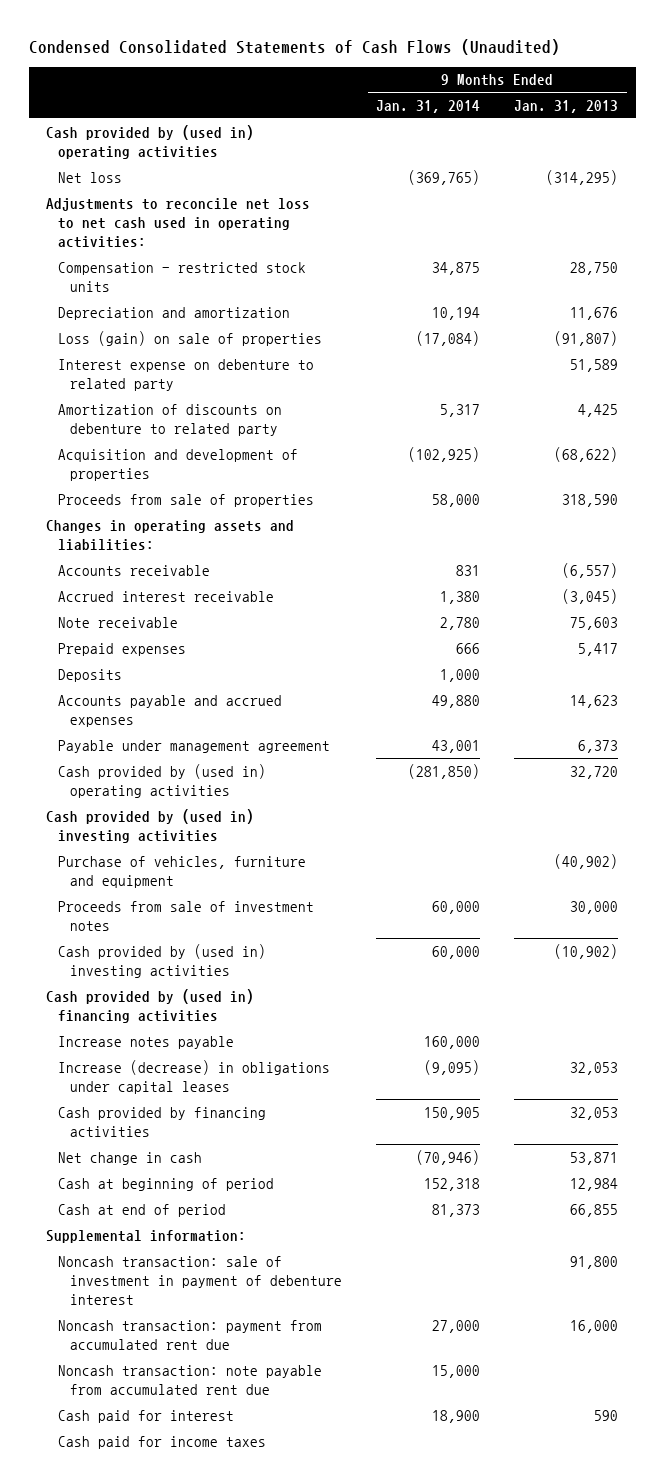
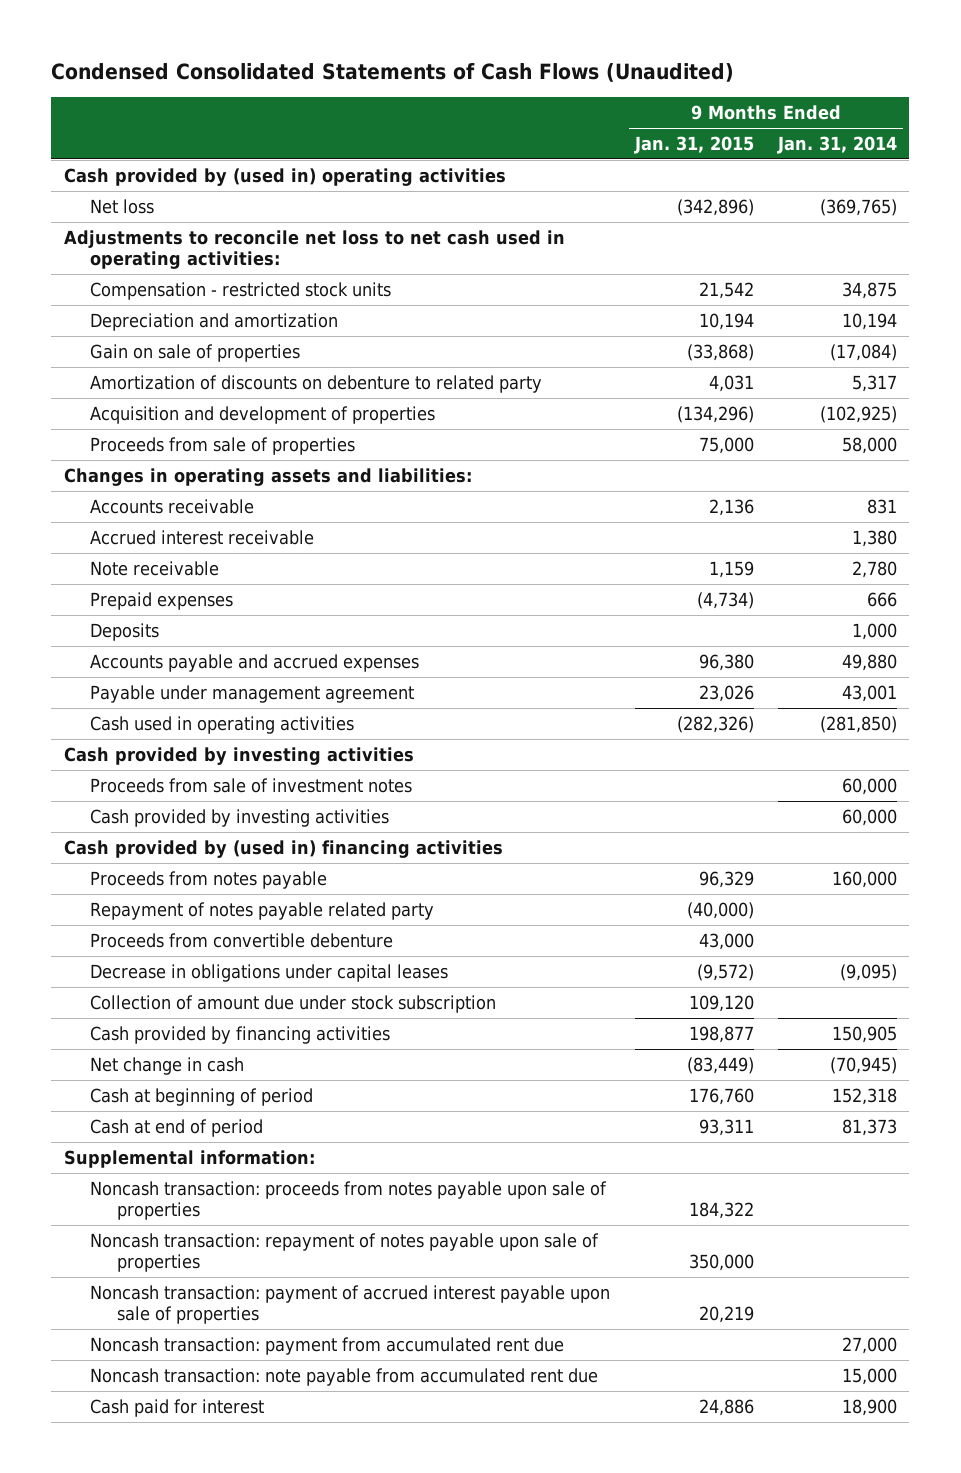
[514,99,619,113] Jan. 31, 2013 -> none
none -> [633,136,754,155] Jan. 31, 2015
[57,358,314,391] Interest expense on debenture to related party -> none
[57,330,322,346] Loss (gain) on sale of properties -> [90,343,301,362] Gain on sale of properties
[57,855,306,888] Purchase of vehicles, furniture and equipment -> none
[57,763,266,798] Cash provided by (used in) operating activities -> [90,715,355,734] Cash used in operating activities
[46,808,255,843] Cash provided by (used in) investing activities -> [63,746,414,765] Cash provided by investing activities
[57,943,266,978] Cash provided by (used in) investing activities -> [90,808,390,827] Cash provided by investing activities
[57,1035,234,1049] Increase notes payable -> none
none -> [90,870,328,889] Proceeds from notes payable
none -> [90,901,435,920] Repayment of notes payable related party
none -> [90,932,394,948] Proceeds from convertible debenture
[57,1059,330,1094] Increase (decrease) in obligations under capital leases -> [90,963,449,982] Decrease in obligations under capital leases
none -> [90,994,497,1013] Collection of amount due under stock subscription
[416,1149,481,1165] (70,946) -> [829,1056,897,1074] (70,945)
[57,1255,342,1305] Noncash transaction: sale of investment in payment of debenture interest -> none
none -> [90,1180,608,1221] Noncash transaction: proceeds from notes payable upon sale of properties
none -> [90,1232,600,1273] Noncash transaction: repayment of notes payable upon sale of properties
none -> [90,1284,611,1325] Noncash transaction: payment of accrued interest payable upon sale of properties
[57,1435,266,1449] Cash paid for income taxes -> none

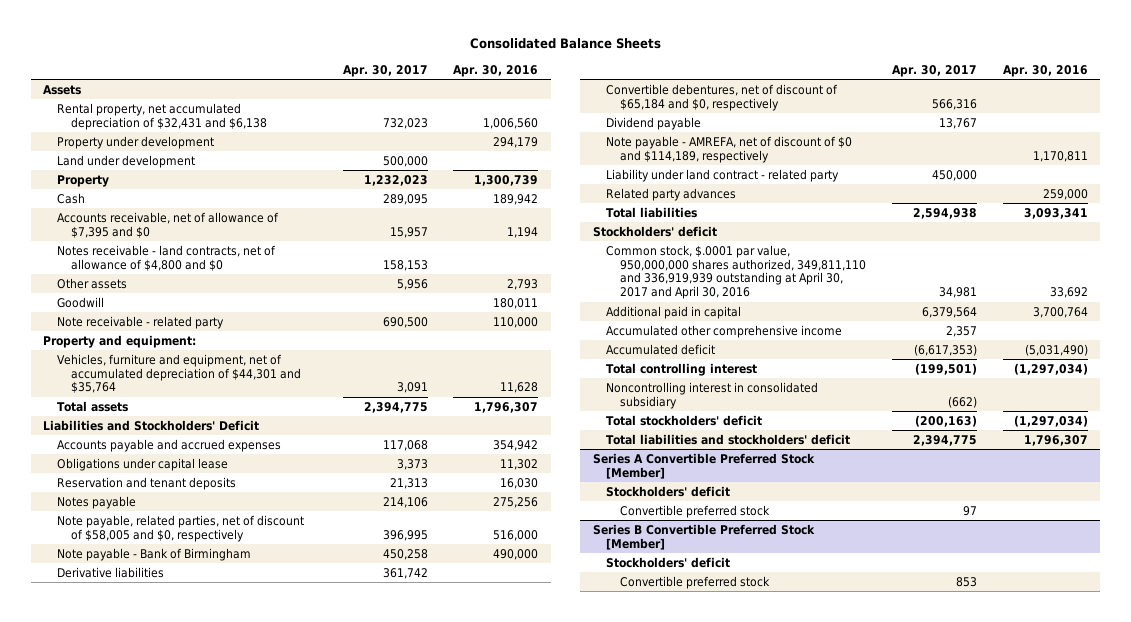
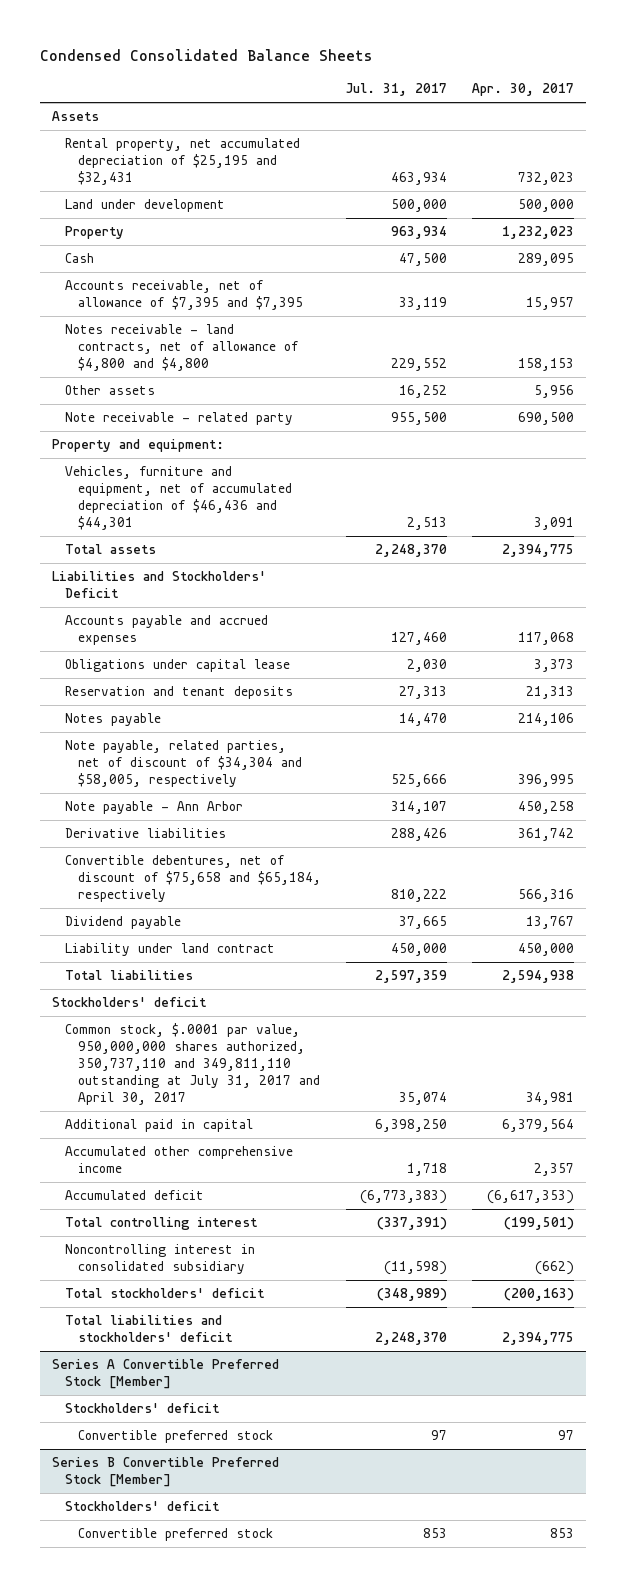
[469,38,661,50] Consolidated Balance Sheets -> [40,49,374,62] Condensed Consolidated Balance Sheets
[453,64,539,77] Apr. 30, 2016 -> none
none -> [346,83,448,97] Jul. 31, 2017
[57,135,215,149] Property under development -> none
[57,102,267,130] Rental property, net accumulated depreciation of $32,431 and $6,138 -> [65,138,301,185] Rental property, net accumulated depreciation of $25,195 and $32,431
[57,211,280,238] Accounts receivable, net of allowance of $7,395 and $0 -> [65,280,304,311] Accounts receivable, net of allowance of $7,395 and $7,395
[57,244,277,271] Notes receivable - land contracts, net of allowance of $4,800 and $0 -> [65,324,299,371] Notes receivable - land contracts, net of allowance of $4,800 and $4,800
[57,296,105,308] Goodwill -> none
[57,353,301,394] Vehicles, furniture and equipment, net of accumulated depreciation of $44,301 and $35,764 -> [65,466,293,530] Vehicles, furniture and equipment, net of accumulated depreciation of $46,436 and $44,301
[57,514,305,542] Note payable, related parties, net of discount of $58,005 and $0, respectively -> [65,740,303,787] Note payable, related parties, net of discount of $34,304 and $58,005, respectively
[57,547,252,561] Note payable - Bank of Birmingham -> [65,801,244,815] Note payable - Ann Arbor
[606,83,839,111] Convertible debentures, net of discount of $65,184 and $0, respectively -> [65,855,322,902] Convertible debentures, net of discount of $75,658 and $65,184, respectively
[606,135,853,163] Note payable - AMREFA, net of discount of $0 and $114,189, respectively -> none
[606,187,737,201] Related party advances -> none
[606,168,840,182] Liability under land contract - related party -> [65,943,276,957] Liability under land contract
[606,244,867,299] Common stock, $.0001 par value, 950,000,000 shares authorized, 349,811,110 and 336,919,939 outstanding at April 30, 2017 and April 30, 2016 -> [65,1023,321,1105] Common stock, $.0001 par value, 950,000,000 shares authorized, 350,737,110 and 349,811,110 outstanding at July 31, 2017 and April 30, 2017

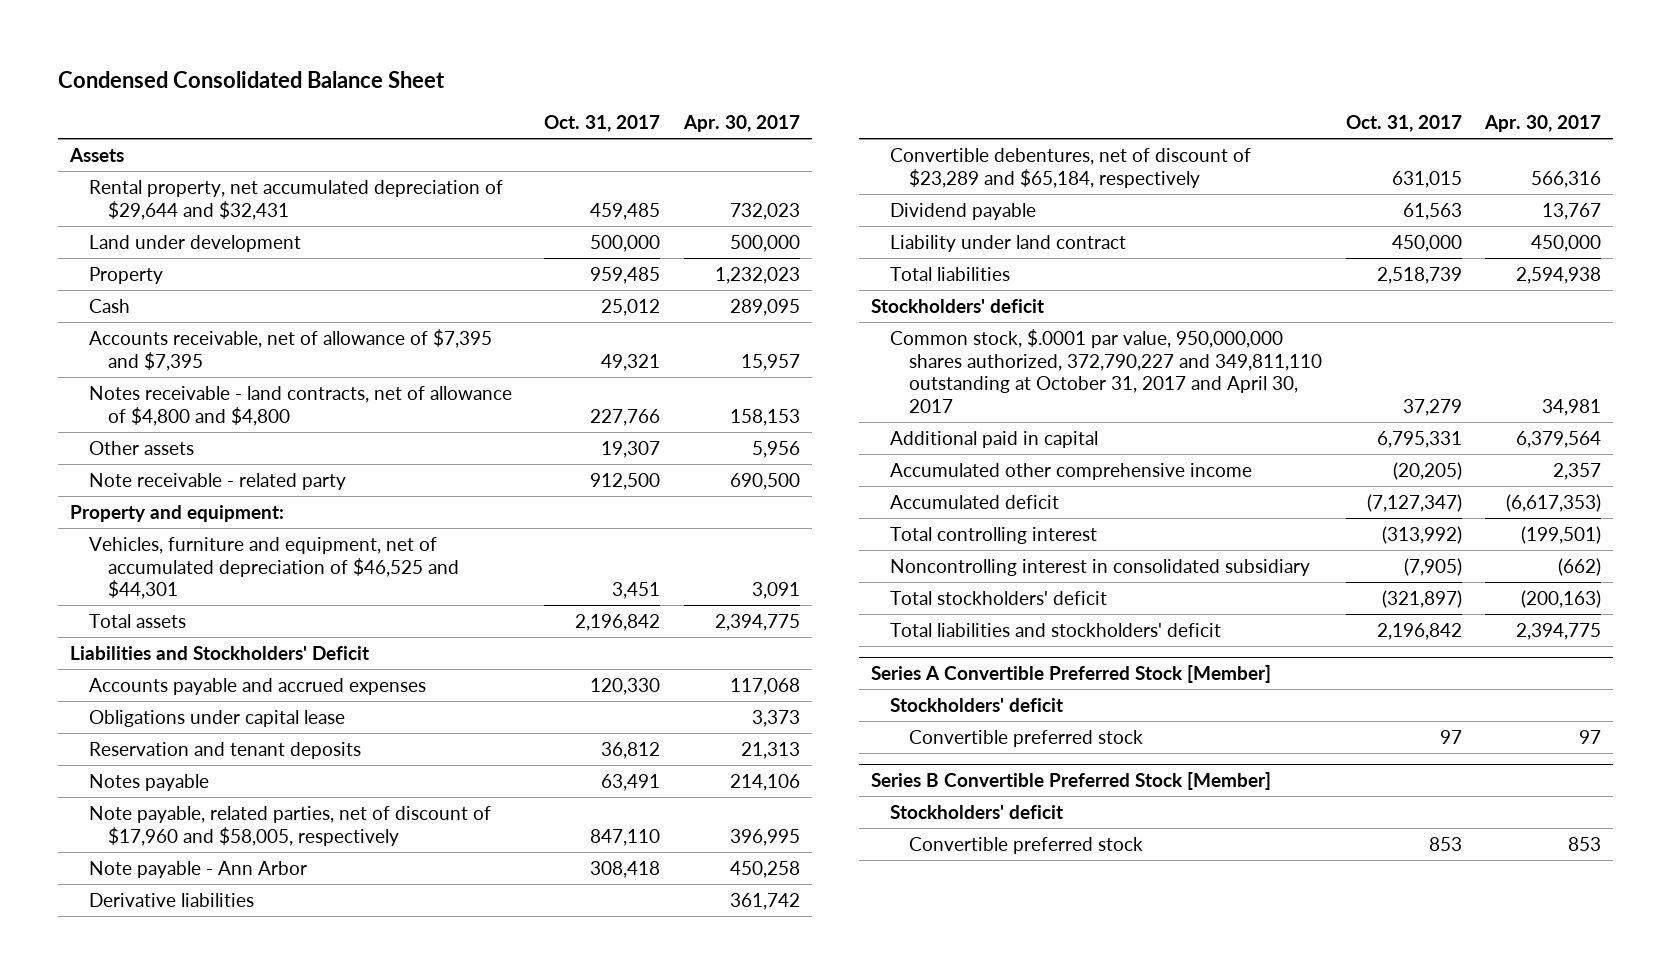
[40,49,374,62] Condensed Consolidated Balance Sheets -> [58,70,446,88] Condensed Consolidated Balance Sheet
[346,83,448,97] Jul. 31, 2017 -> none
none -> [544,115,661,133] Oct. 31, 2017
[65,138,301,185] Rental property, net accumulated depreciation of $25,195 and $32,431 -> [88,179,503,220] Rental property, net accumulated depreciation of $29,644 and $32,431
[65,466,293,530] Vehicles, furniture and equipment, net of accumulated depreciation of $46,436 and $44,301 -> [88,536,459,600] Vehicles, furniture and equipment, net of accumulated depreciation of $46,525 and $44,301
[65,740,303,787] Note payable, related parties, net of discount of $34,304 and $58,005, respectively -> [88,805,491,846] Note payable, related parties, net of discount of $17,960 and $58,005, respectively
[65,855,322,902] Convertible debentures, net of discount of $75,658 and $65,184, respectively -> [889,147,1251,188] Convertible debentures, net of discount of $23,289 and $65,184, respectively
[65,1023,321,1105] Common stock, $.0001 par value, 950,000,000 shares authorized, 350,737,110 and 349,811,110 outstanding at July 31, 2017 and April 30, 2017 -> [889,328,1322,414] Common stock, $.0001 par value, 950,000,000 shares authorized, 372,790,227 and 349,811,110 outstanding at October 31, 2017 and April 30, 2017

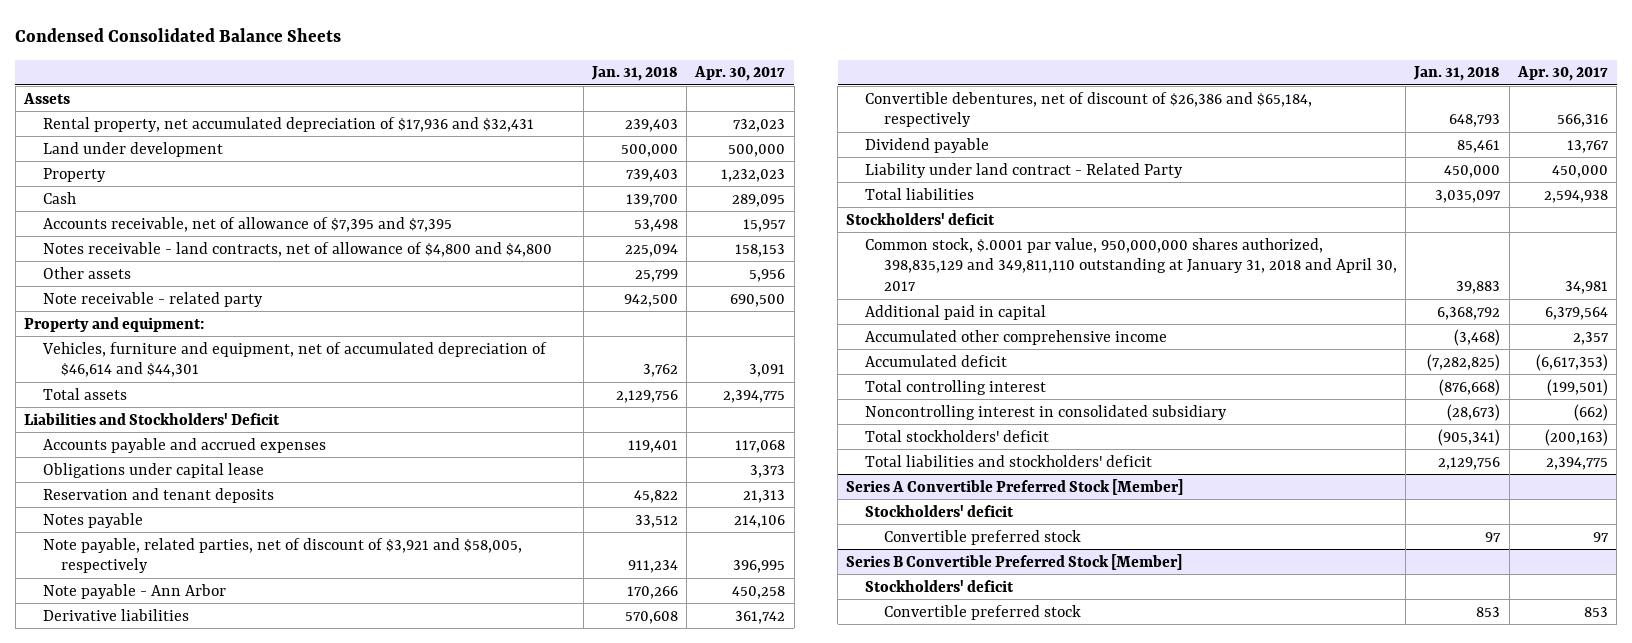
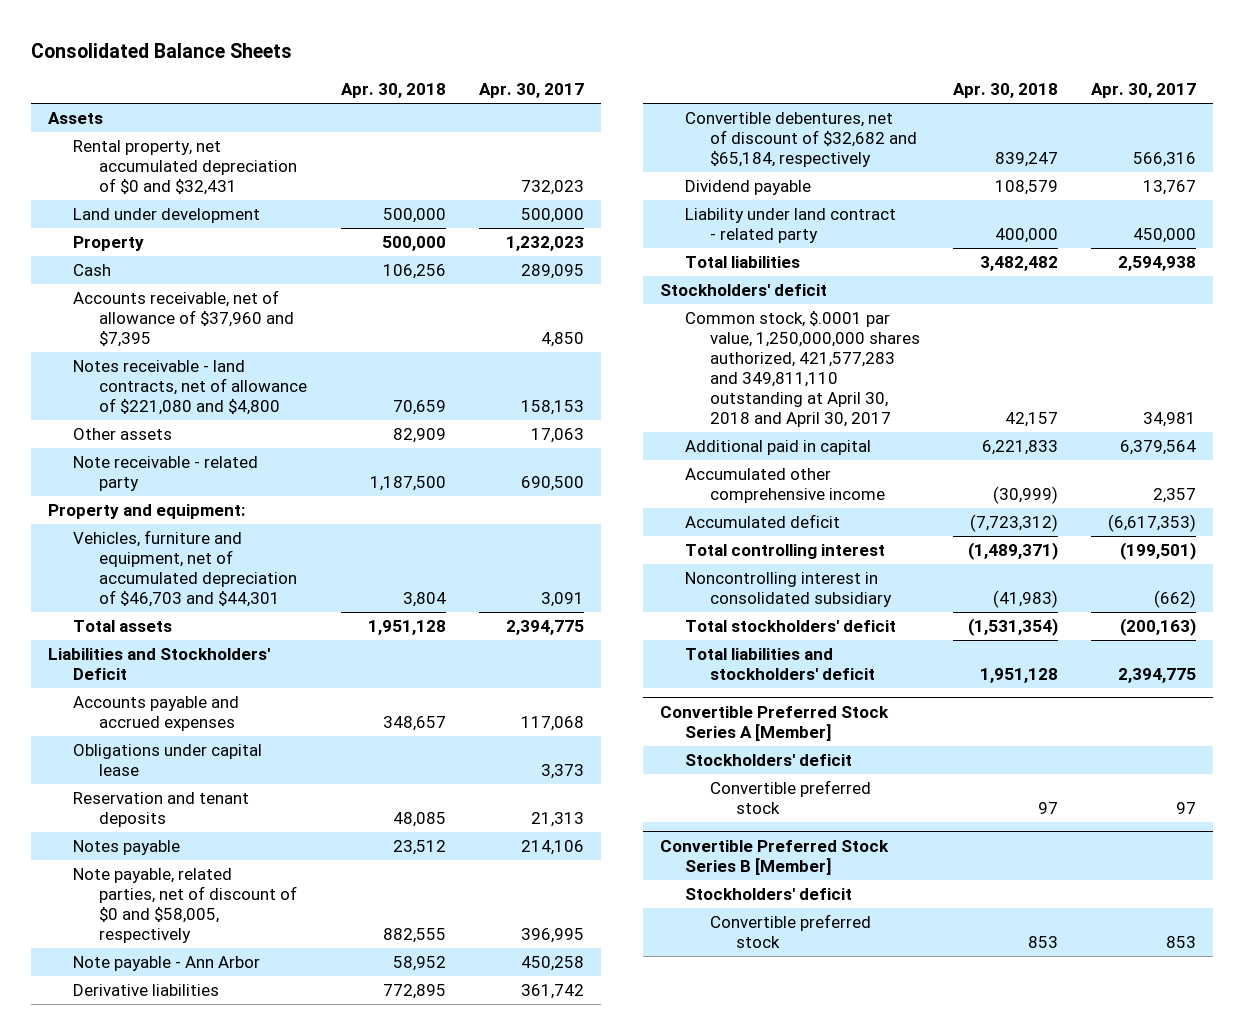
[15,28,342,43] Condensed Consolidated Balance Sheets -> [31,42,293,58] Consolidated Balance Sheets
[590,66,678,82] Jan. 31, 2018 -> none
none -> [341,82,447,98] Apr. 30, 2018
[42,116,534,132] Rental property, net accumulated depreciation of $17,936 and $32,431 -> [73,140,297,196] Rental property, net accumulated depreciation of $0 and $32,431
[42,216,452,232] Accounts receivable, net of allowance of $7,395 and $7,395 -> [73,290,294,348] Accounts receivable, net of allowance of $37,960 and $7,395
[743,218,787,232] 15,957 -> [541,332,585,348] 4,850
[42,241,552,257] Notes receivable - land contracts, net of allowance of $4,800 and $4,800 -> [73,360,307,416] Notes receivable - land contracts, net of allowance of $221,080 and $4,800
[749,268,786,282] 5,956 -> [531,428,585,444] 17,063
[41,341,547,378] Vehicles, furniture and equipment, net of accumulated depreciation of $46,614 and $44,301 -> [73,530,297,607] Vehicles, furniture and equipment, net of accumulated depreciation of $46,703 and $44,301
[42,537,522,574] Note payable, related parties, net of discount of $3,921 and $58,005, respectively -> [73,868,297,943] Note payable, related parties, net of discount of $0 and $58,005, respectively
[865,91,1313,128] Convertible debentures, net of discount of $26,386 and $65,184, respectively -> [684,112,918,168] Convertible debentures, net of discount of $32,682 and $65,184, respectively
[865,162,1184,178] Liability under land contract - Related Party -> [684,208,896,244] Liability under land contract - related party
[865,237,1397,292] Common stock, $.0001 par value, 950,000,000 shares authorized, 398,835,129 and 349,811,110 outstanding at January 31, 2018 and April 30, 2017 -> [684,311,921,427] Common stock, $.0001 par value, 1,250,000,000 shares authorized, 421,577,283 and 349,811,110 outstanding at April 30, 2018 and April 30, 2017
[846,478,1184,495] Series A Convertible Preferred Stock [Member] -> [659,706,889,742] Convertible Preferred Stock Series A [Member]
[846,553,1183,570] Series B Convertible Preferred Stock [Member] -> [659,840,889,876] Convertible Preferred Stock Series B [Member]

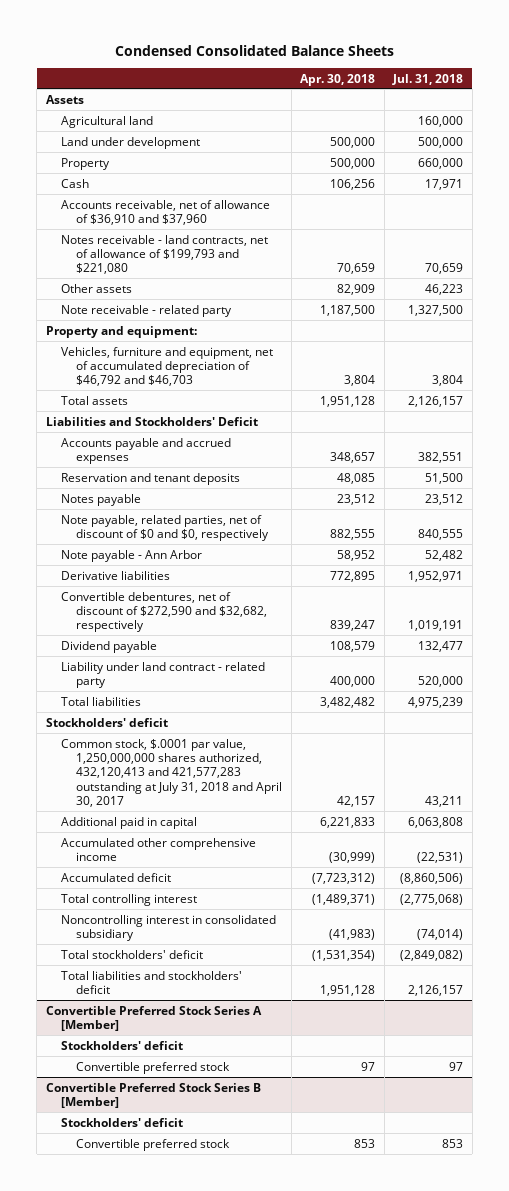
[31,42,293,58] Consolidated Balance Sheets -> [114,44,394,56] Condensed Consolidated Balance Sheets
[479,82,585,98] Apr. 30, 2017 -> none
none -> [392,73,464,85] Jul. 31, 2018
[73,140,297,196] Rental property, net accumulated depreciation of $0 and $32,431 -> none
none -> [60,115,153,128] Agricultural land
[73,290,294,348] Accounts receivable, net of allowance of $37,960 and $7,395 -> [60,199,270,225] Accounts receivable, net of allowance of $36,910 and $37,960
[73,360,307,416] Notes receivable - land contracts, net of allowance of $221,080 and $4,800 -> [60,234,268,275] Notes receivable - land contracts, net of allowance of $199,793 and $221,080
[73,530,297,607] Vehicles, furniture and equipment, net of accumulated depreciation of $46,703 and $44,301 -> [60,346,273,387] Vehicles, furniture and equipment, net of accumulated depreciation of $46,792 and $46,703
[73,744,263,777] Obligations under capital lease -> none
[73,868,297,943] Note payable, related parties, net of discount of $0 and $58,005, respectively -> [60,514,270,541] Note payable, related parties, net of discount of $0 and $0, respectively
[684,112,918,168] Convertible debentures, net of discount of $32,682 and $65,184, respectively -> [60,591,268,633] Convertible debentures, net of discount of $272,590 and $32,682, respectively
[684,311,921,427] Common stock, $.0001 par value, 1,250,000,000 shares authorized, 421,577,283 and 349,811,110 outstanding at April 30, 2018 and April 30, 2017 -> [60,738,283,807] Common stock, $.0001 par value, 1,250,000,000 shares authorized, 432,120,413 and 421,577,283 outstanding at July 31, 2018 and April 30, 2017

